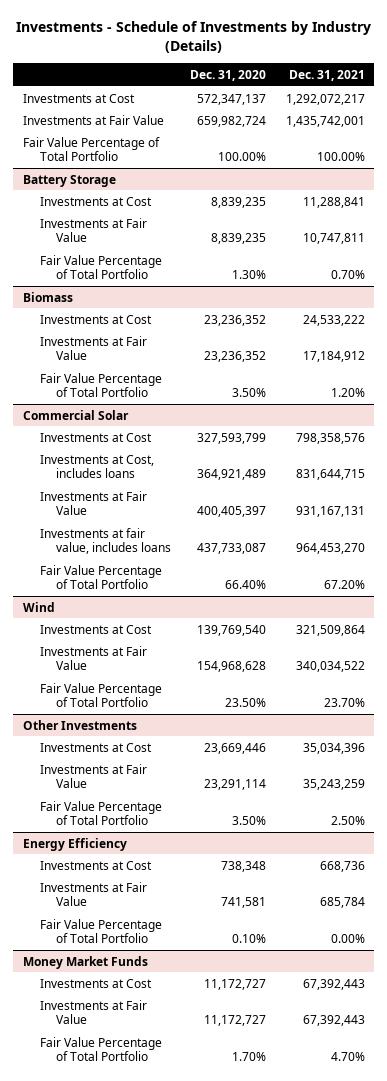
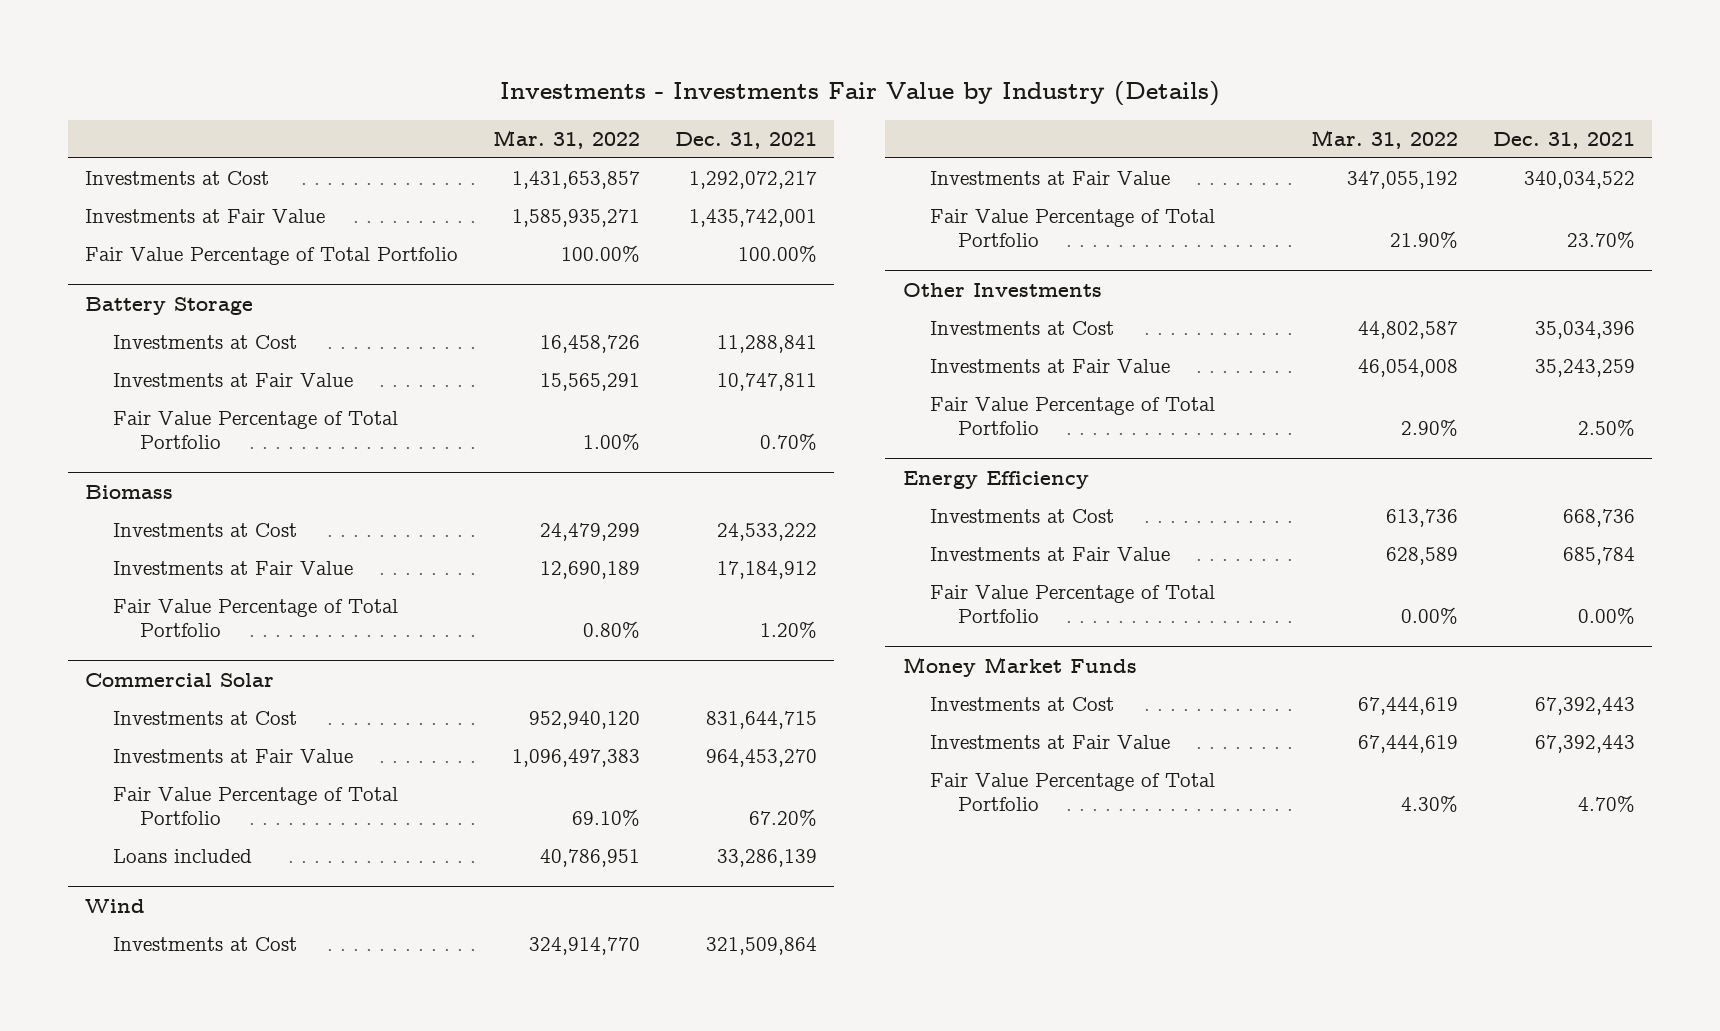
[15,21,371,54] Investments - Schedule of Investments by Industry (Details) -> [499,81,1220,107] Investments - Investments Fair Value by Industry (Details)
[190,69,267,81] Dec. 31, 2020 -> none
none -> [493,129,641,149] Mar. 31, 2022
[39,454,154,478] Investments at Cost, includes loans -> none
[39,527,172,554] Investments at fair value, includes loans -> none
[295,432,365,444] 798,358,576 -> [705,711,817,730] 831,644,715
[295,505,365,517] 931,167,131 -> [705,749,817,768] 964,453,270
none -> [112,849,252,864] Loans included

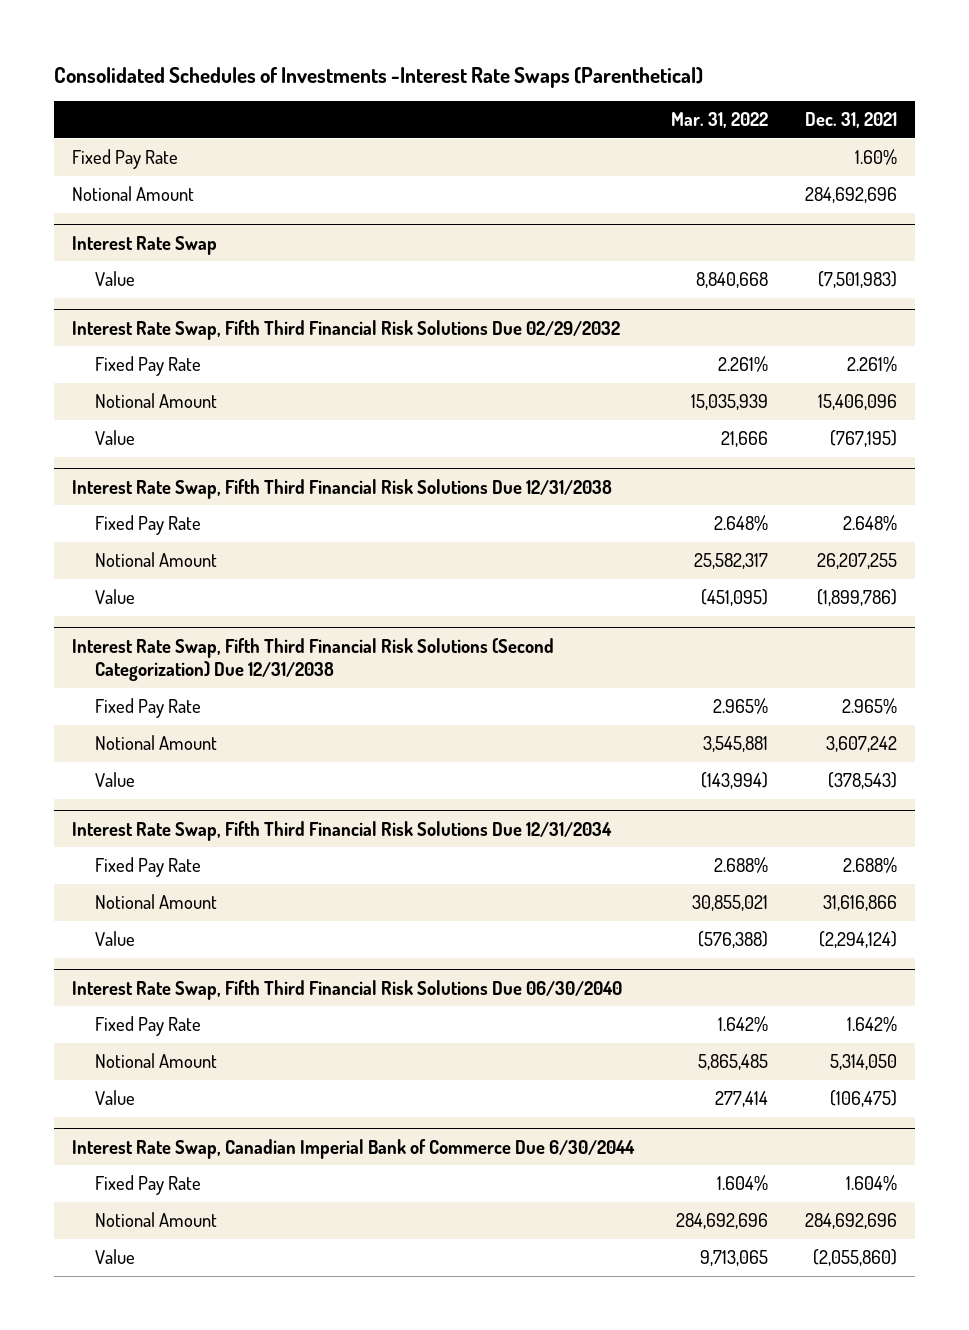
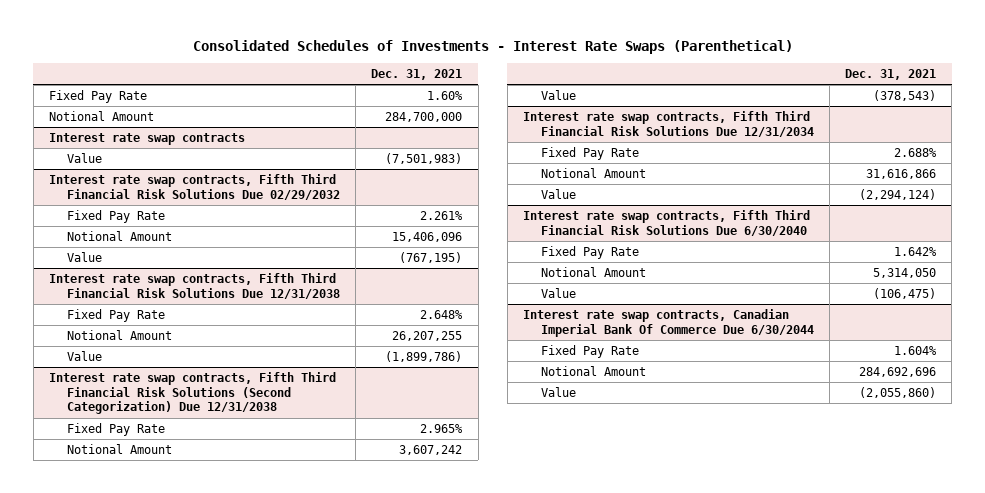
[54,66,704,88] Consolidated Schedules of Investments -Interest Rate Swaps (Parenthetical) -> [192,40,793,55] Consolidated Schedules of Investments - Interest Rate Swaps (Parenthetical)
[671,112,769,129] Mar. 31, 2022 -> none
[804,187,897,204] 284,692,696 -> [385,111,463,122] 284,700,000
[72,235,218,255] Interest Rate Swap -> [49,132,246,145] Interest rate swap contracts
[72,319,621,340] Interest Rate Swap, Fifth Third Financial Risk Solutions Due 02/29/2032 -> [49,173,341,200] Interest rate swap contracts, Fifth Third Financial Risk Solutions Due 02/29/2032
[72,478,613,499] Interest Rate Swap, Fifth Third Financial Risk Solutions Due 12/31/2038 -> [49,272,341,299] Interest rate swap contracts, Fifth Third Financial Risk Solutions Due 12/31/2038
[72,637,555,682] Interest Rate Swap, Fifth Third Financial Risk Solutions (Second Categorization) Due 12/31/2038 -> [49,371,337,415] Interest rate swap contracts, Fifth Third Financial Risk Solutions (Second Categorization) Due 12/31/2038
[72,820,613,841] Interest Rate Swap, Fifth Third Financial Risk Solutions Due 12/31/2034 -> [522,110,814,137] Interest rate swap contracts, Fifth Third Financial Risk Solutions Due 12/31/2034
[72,979,623,1000] Interest Rate Swap, Fifth Third Financial Risk Solutions Due 06/30/2040 -> [522,209,810,236] Interest rate swap contracts, Fifth Third Financial Risk Solutions Due 6/30/2040
[72,1138,636,1159] Interest Rate Swap, Canadian Imperial Bank of Commerce Due 6/30/2044 -> [522,308,814,337] Interest rate swap contracts, Canadian Imperial Bank Of Commerce Due 6/30/2044

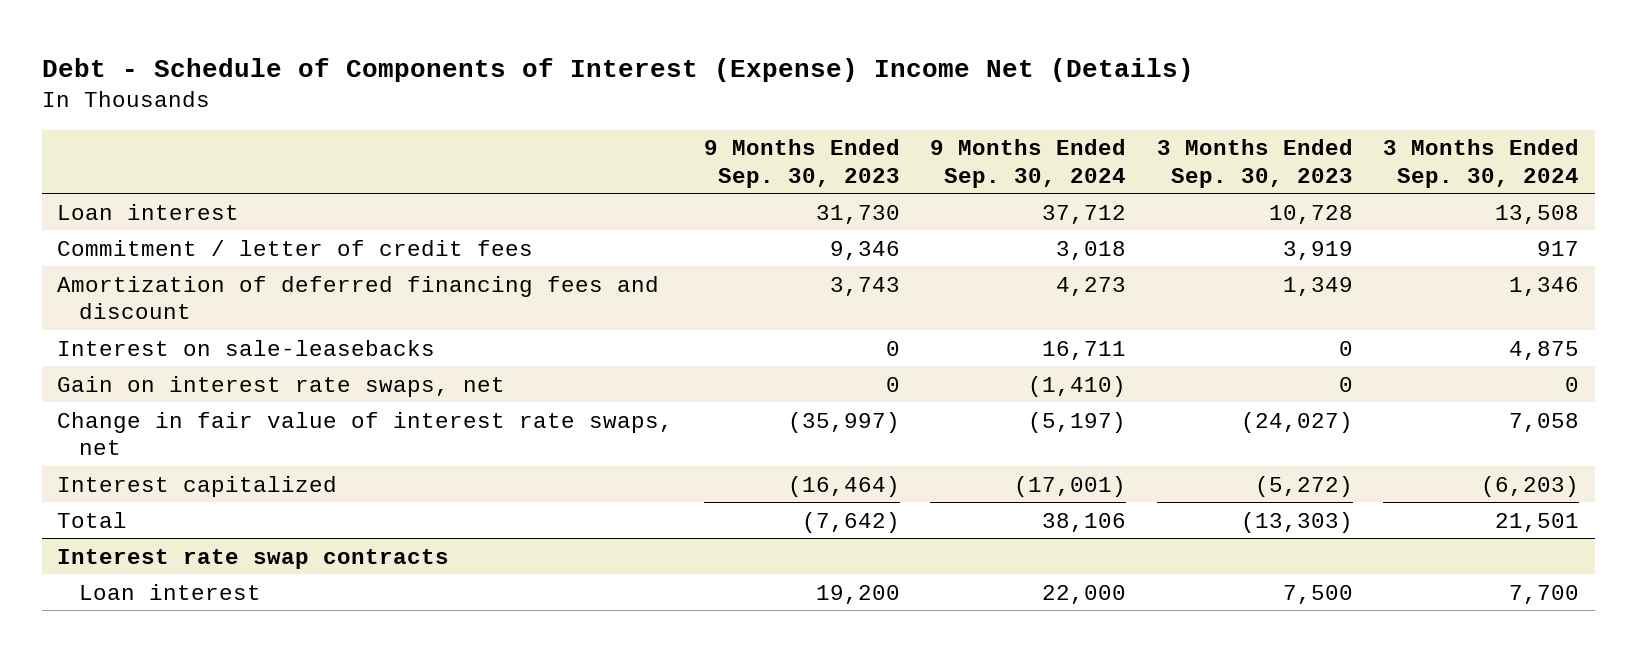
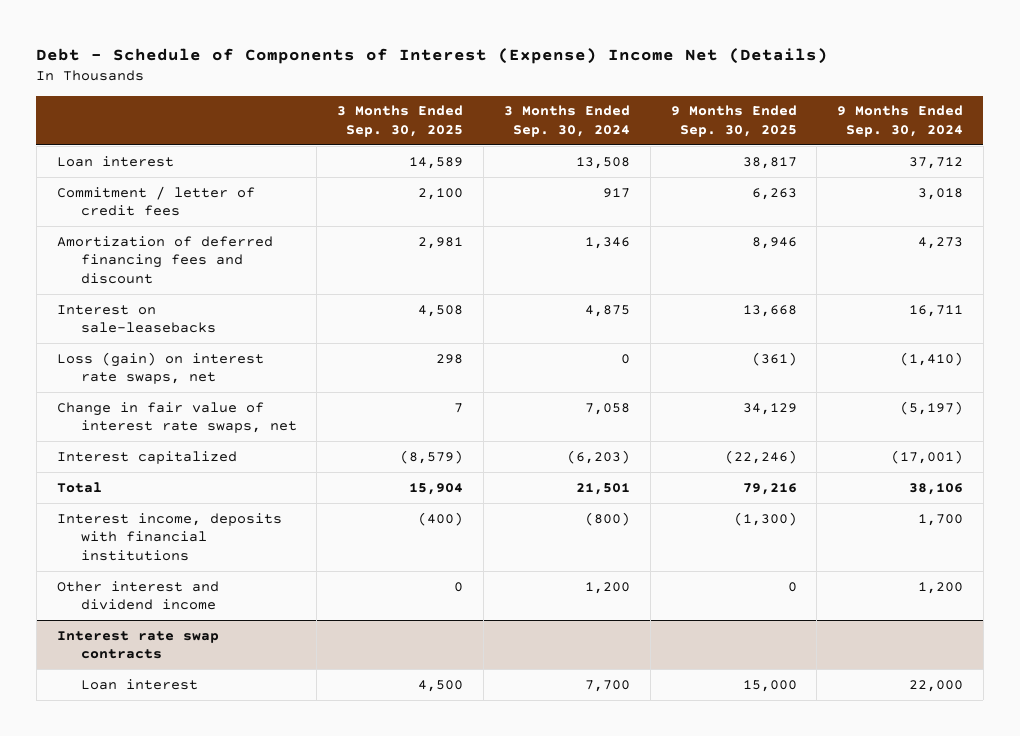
[703,139,900,188] 9 Months Ended Sep. 30, 2023 -> none
[1156,139,1353,188] 3 Months Ended Sep. 30, 2023 -> none
none -> [337,105,464,138] 3 Months Ended Sep. 30, 2025
none -> [670,105,797,138] 9 Months Ended Sep. 30, 2025
[57,375,506,397] Gain on interest rate swaps, net -> [56,351,264,385] Loss (gain) on interest rate swaps, net
none -> [56,512,282,561] Interest income, deposits with financial institutions
none -> [56,580,219,611] Other interest and dividend income

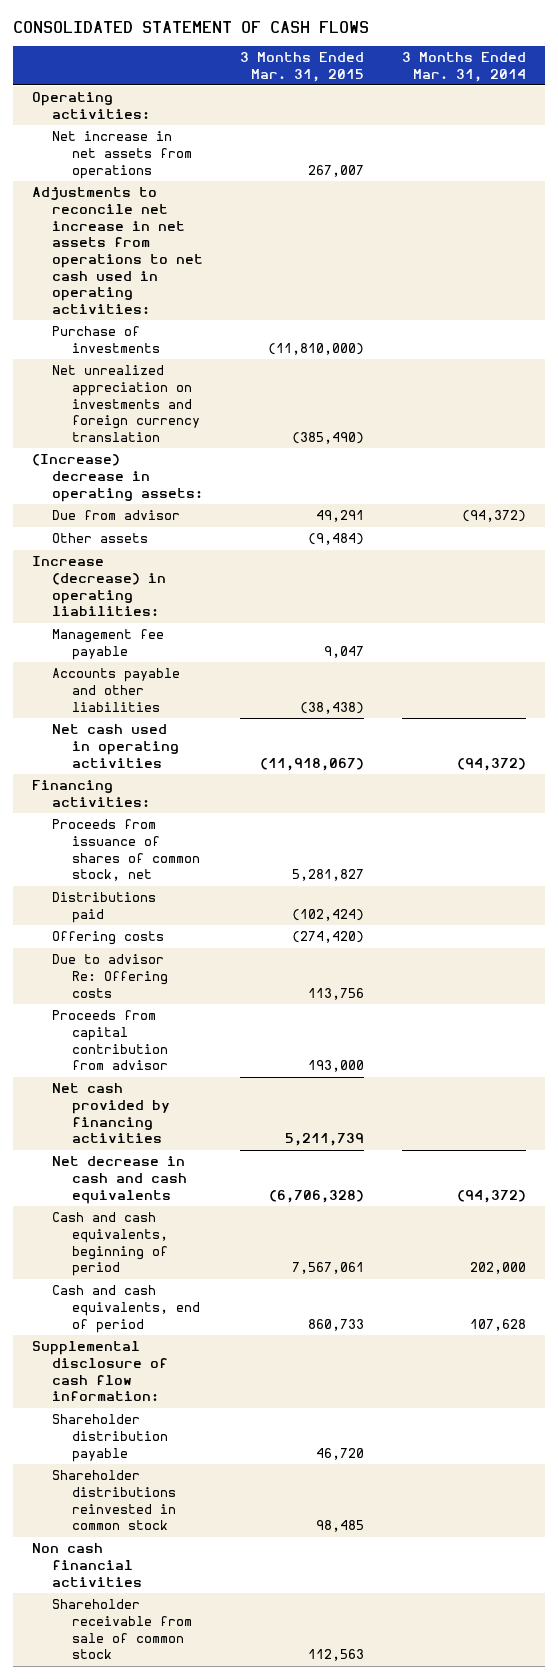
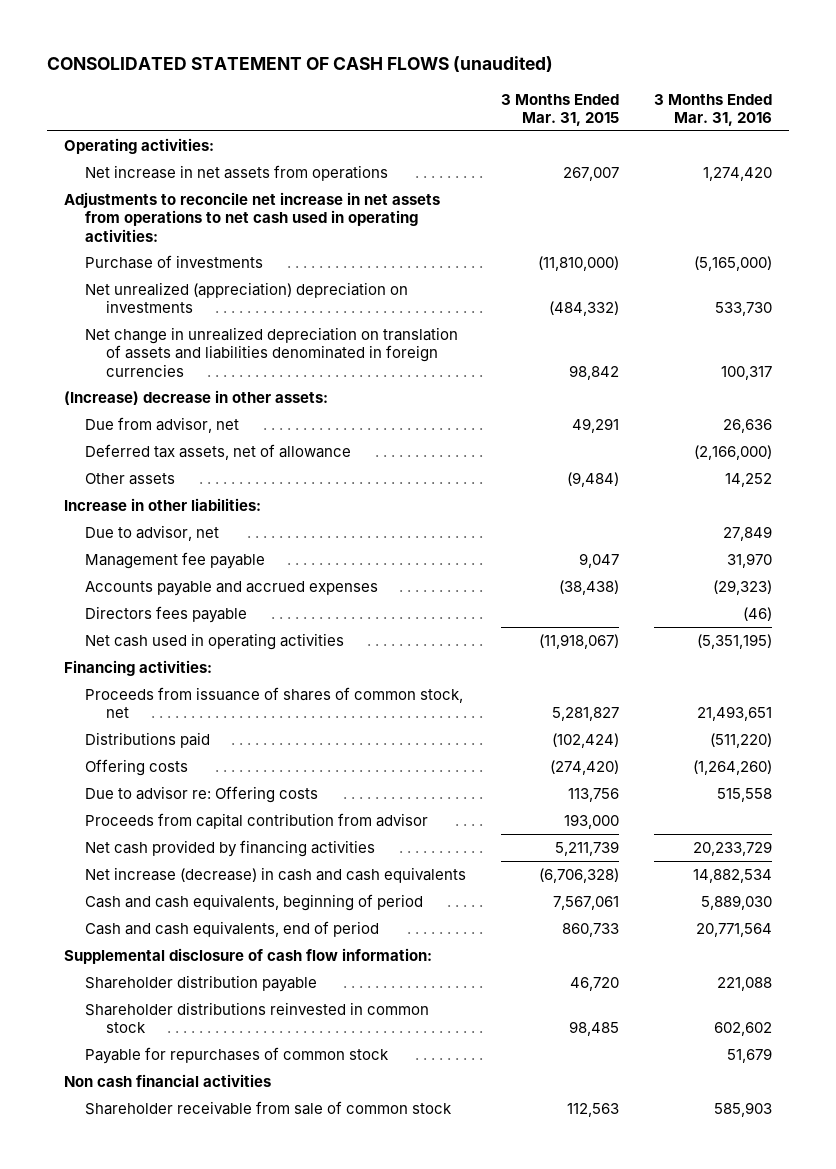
[12,20,369,33] CONSOLIDATED STATEMENT OF CASH FLOWS -> [46,56,553,73] CONSOLIDATED STATEMENT OF CASH FLOWS (unaudited)
[402,51,527,82] 3 Months Ended Mar. 31, 2014 -> none
none -> [653,93,772,126] 3 Months Ended Mar. 31, 2016
none -> [85,281,409,314] Net unrealized (appreciation) depreciation on investments
[51,365,201,442] Net unrealized appreciation on investments and foreign currency translation -> [85,326,459,377] Net change in unrealized depreciation on translation of assets and liabilities denominated in foreign currencies
[292,431,365,444] (385,490) -> [568,364,619,380] 98,842
[31,454,203,502] (Increase) decrease in operating assets: -> [64,389,329,405] (Increase) decrease in other assets:
[51,510,180,521] Due from advisor -> [85,416,240,433] Due from advisor, net
none -> [85,443,352,460] Deferred tax assets, net of allowance
[31,556,166,617] Increase (decrease) in operating liabilities: -> [64,497,262,511] Increase in other liabilities:
none -> [85,524,220,541] Due to advisor, net
[51,668,180,712] Accounts payable and other liabilities -> [85,580,379,596] Accounts payable and accrued expenses
none -> [85,605,248,623] Directors fees payable
[51,954,169,998] Due to advisor Re: Offering costs -> [85,785,319,803] Due to advisor re: Offering costs
[51,1156,188,1204] Net decrease in cash and cash equivalents -> [85,866,467,883] Net increase (decrease) in cash and cash equivalents
none -> [85,1046,390,1064] Payable for repurchases of common stock

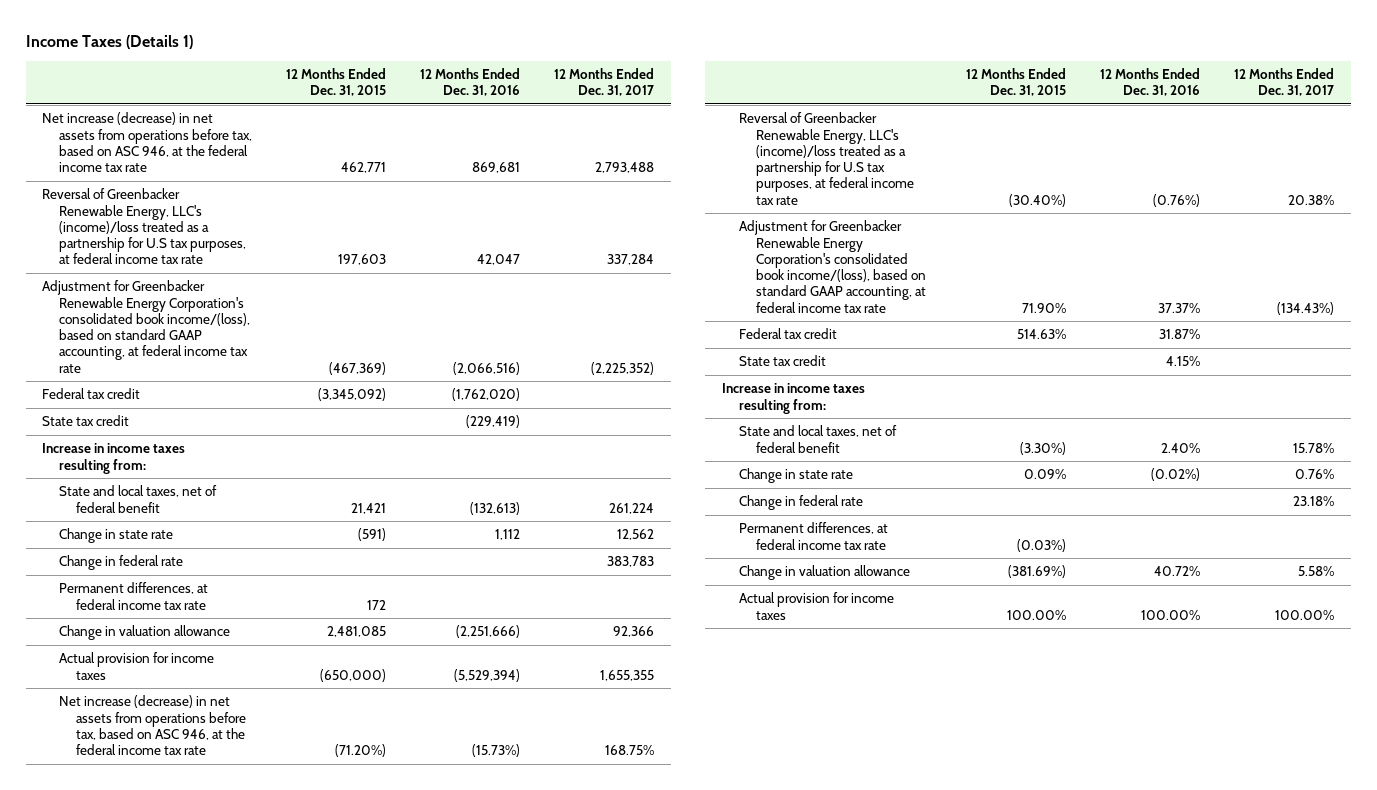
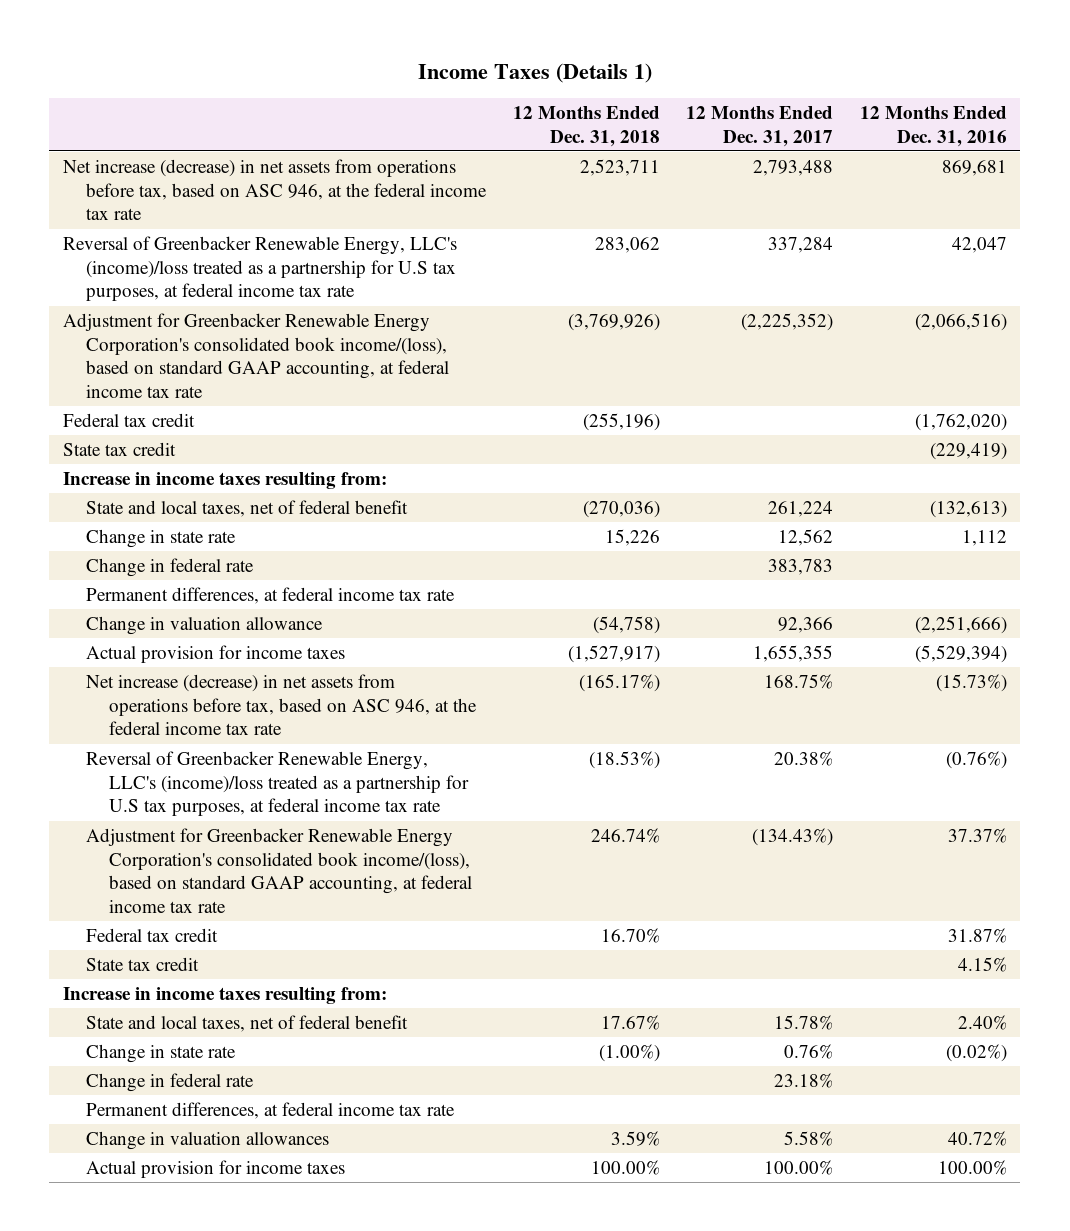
[286,67,387,97] 12 Months Ended Dec. 31, 2015 -> none
none -> [512,105,660,147] 12 Months Ended Dec. 31, 2018
[739,565,911,581] Change in valuation allowance -> [85,1131,329,1151] Change in valuation allowances

